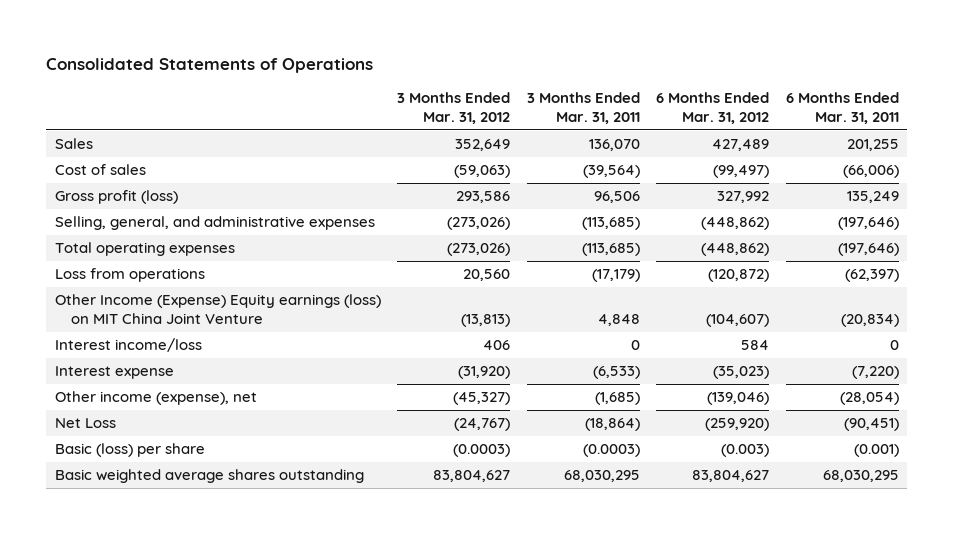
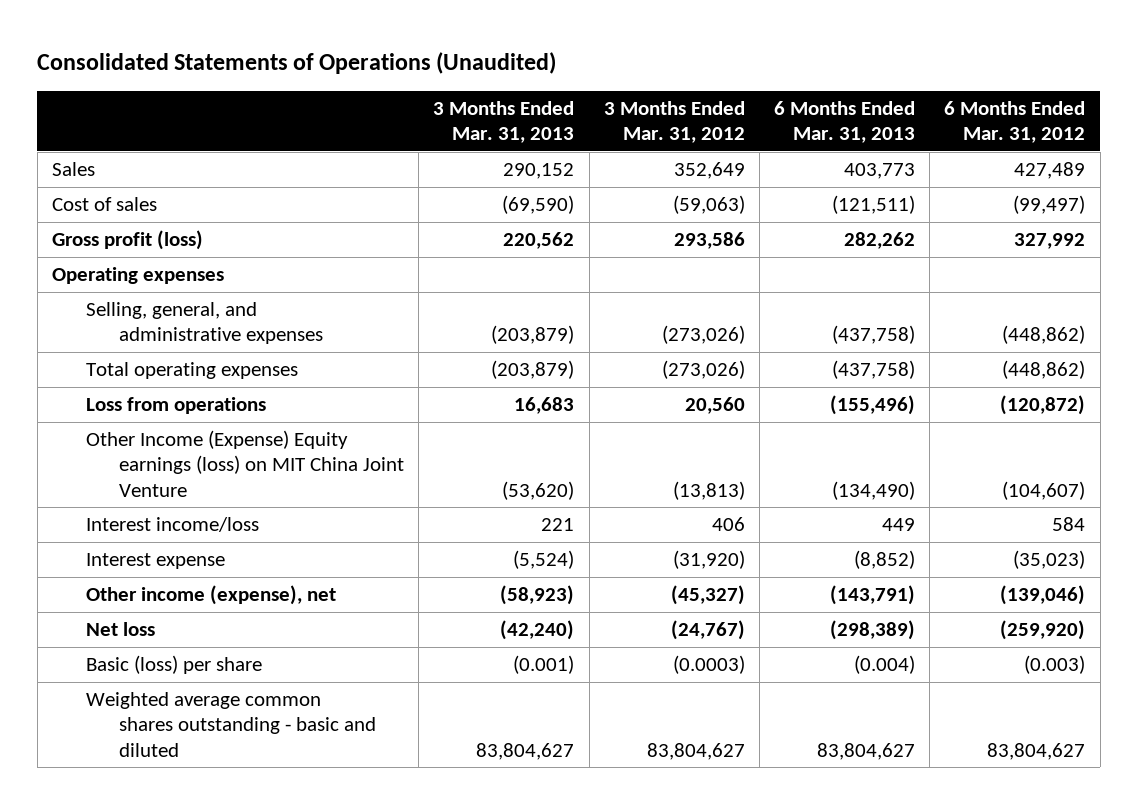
[46,57,374,73] Consolidated Statements of Operations -> [37,51,557,74] Consolidated Statements of Operations (Unaudited)
[526,91,640,124] 3 Months Ended Mar. 31, 2011 -> none
[785,91,899,124] 6 Months Ended Mar. 31, 2011 -> none
none -> [433,101,575,144] 3 Months Ended Mar. 31, 2013
none -> [774,101,916,144] 6 Months Ended Mar. 31, 2013
none -> [52,267,225,285] Operating expenses
[54,418,116,429] Net Loss -> [85,622,155,637] Net loss
[54,469,364,484] Basic weighted average shares outstanding -> [85,692,377,757] Weighted average common shares outstanding - basic and diluted

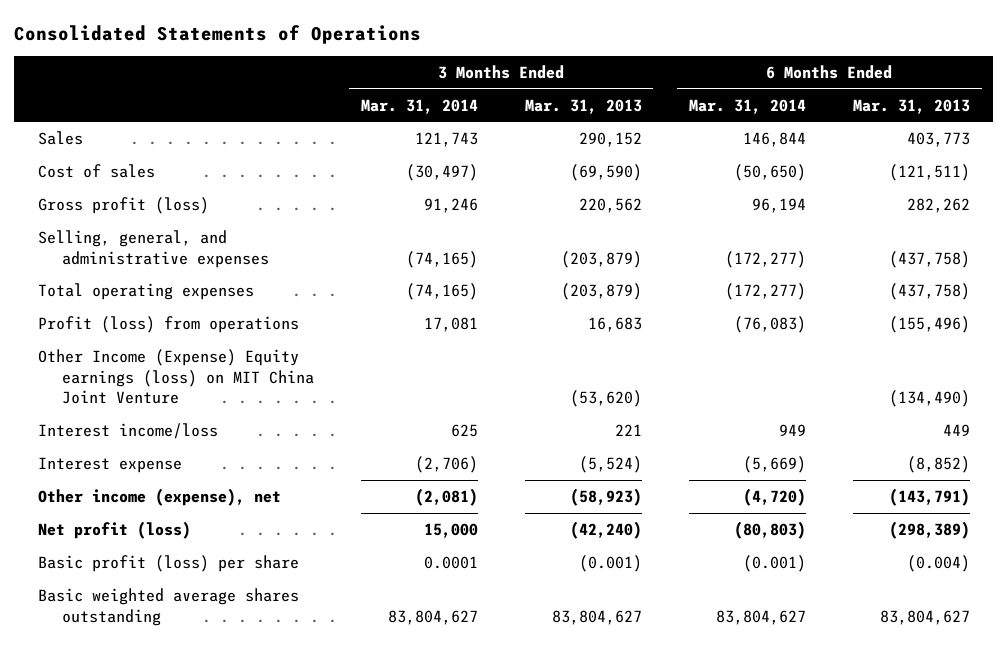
[37,51,557,74] Consolidated Statements of Operations (Unaudited) -> [14,24,422,44] Consolidated Statements of Operations
[603,101,745,144] 3 Months Ended Mar. 31, 2012 -> none
[944,101,1086,144] 6 Months Ended Mar. 31, 2012 -> none
none -> [360,98,478,114] Mar. 31, 2014
none -> [688,98,806,114] Mar. 31, 2014
[52,267,225,285] Operating expenses -> none
[85,397,266,415] Loss from operations -> [37,316,299,334] Profit (loss) from operations
[85,622,155,637] Net loss -> [37,521,191,540] Net profit (loss)
[85,655,262,675] Basic (loss) per share -> [37,555,299,573] Basic profit (loss) per share
[85,692,377,757] Weighted average common shares outstanding - basic and diluted -> [37,588,299,626] Basic weighted average shares outstanding

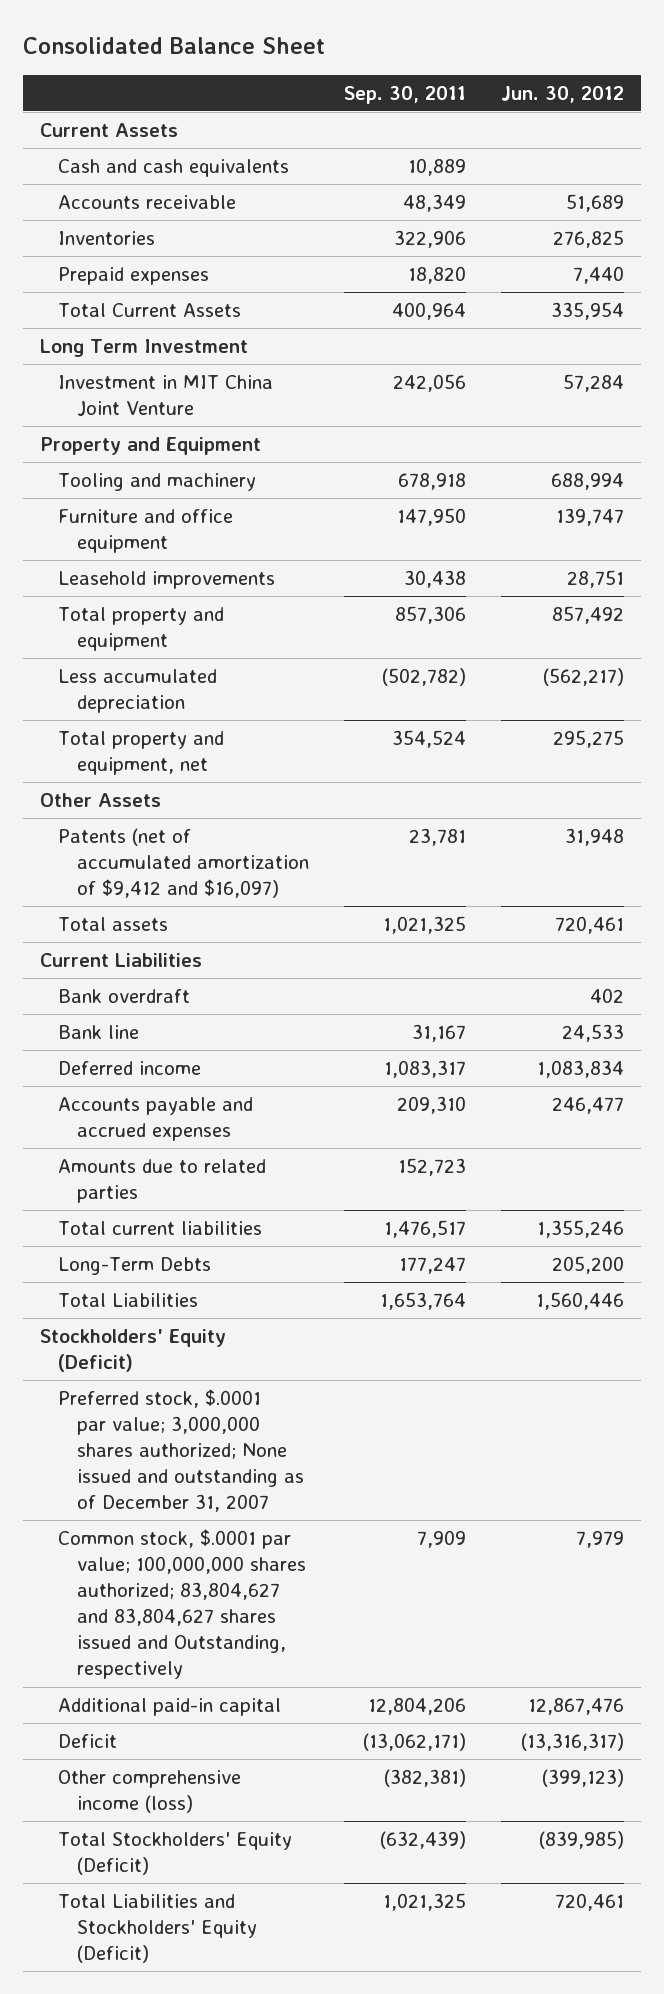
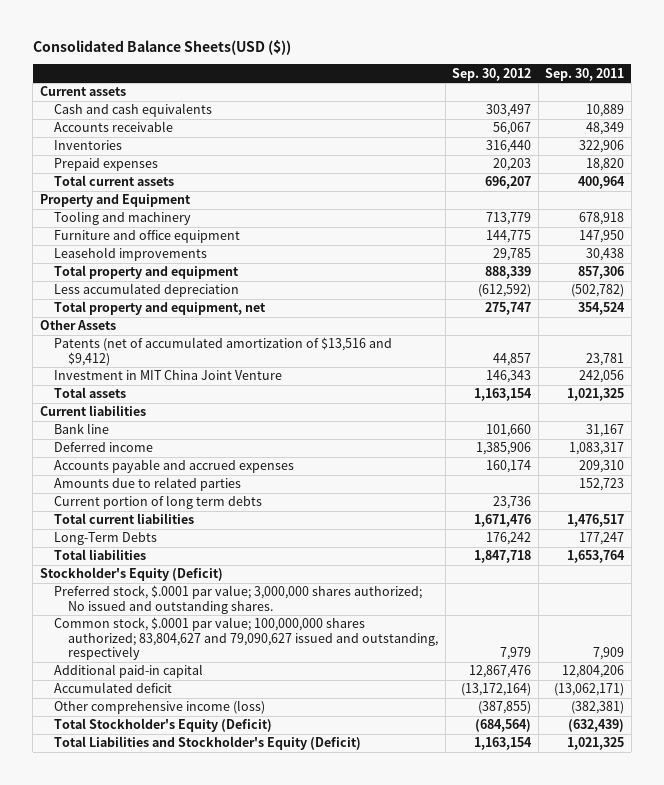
[22,37,325,55] Consolidated Balance Sheet -> [32,40,291,56] Consolidated Balance Sheets(USD ($))
[500,85,624,103] Jun. 30, 2012 -> none
none -> [452,67,532,81] Sep. 30, 2012
[39,123,178,138] Current Assets -> [39,86,126,97] Current assets
[39,339,248,358] Long Term Investment -> none
[58,303,242,318] Total Current Assets -> [54,175,175,187] Total current assets
[58,828,309,899] Patents (net of accumulated amortization of $9,412 and $16,097) -> [54,337,393,366] Patents (net of accumulated amortization of $13,516 and $9,412)
[58,375,274,417] Investment in MIT China Joint Venture -> [54,370,283,381] Investment in MIT China Joint Venture
[58,989,191,1004] Bank overdraft -> none
[39,953,202,968] Current Liabilities -> [39,405,146,417] Current liabilities
none -> [54,495,263,510] Current portion of long term debts
[58,1293,199,1308] Total Liabilities -> [54,549,147,561] Total liabilities
[39,1329,226,1373] Stockholders' Equity (Deficit) -> [39,567,223,582] Stockholder's Equity (Deficit)
[58,1389,304,1513] Preferred stock, $.0001 par value; 3,000,000 shares authorized; None issued and outstanding as of December 31, 2007 -> [54,585,423,614] Preferred stock, $.0001 par value; 3,000,000 shares authorized; No issued and outstanding shares.
[58,1529,306,1680] Common stock, $.0001 par value; 100,000,000 shares authorized; 83,804,627 and 83,804,627 shares issued and Outstanding, respectively -> [54,617,439,661] Common stock, $.0001 par value; 100,000,000 shares authorized; 83,804,627 and 79,090,627 issued and outstanding, respectively
[58,1734,118,1749] Deficit -> [54,682,173,694] Accumulated deficit
[58,1832,293,1876] Total Stockholders' Equity (Deficit) -> [54,718,273,733] Total Stockholder's Equity (Deficit)
[58,1894,257,1964] Total Liabilities and Stockholders' Equity (Deficit) -> [54,736,362,751] Total Liabilities and Stockholder's Equity (Deficit)

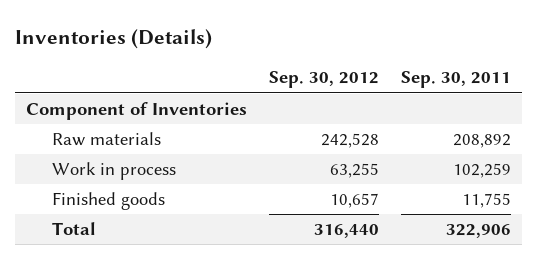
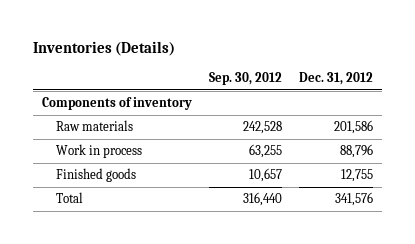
[401,71,512,89] Sep. 30, 2011 -> none
none -> [298,72,373,86] Dec. 31, 2012
[26,102,248,121] Component of Inventories -> [41,97,192,111] Components of inventory

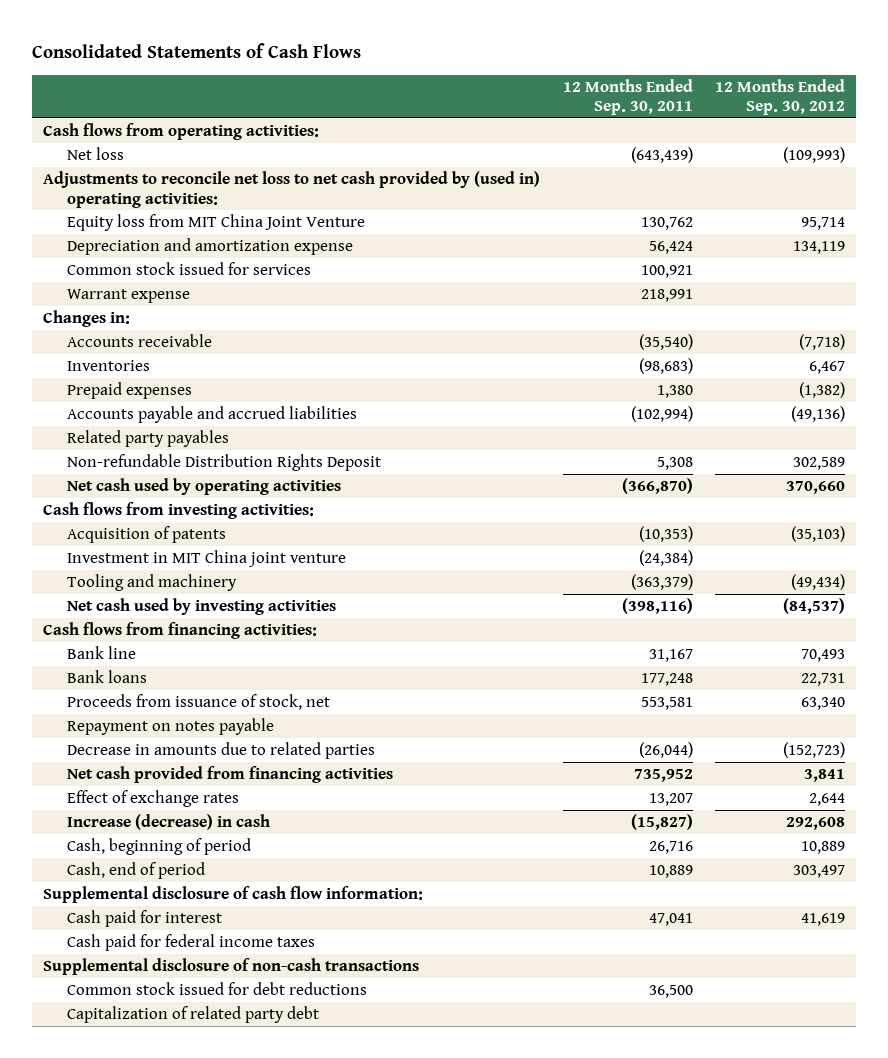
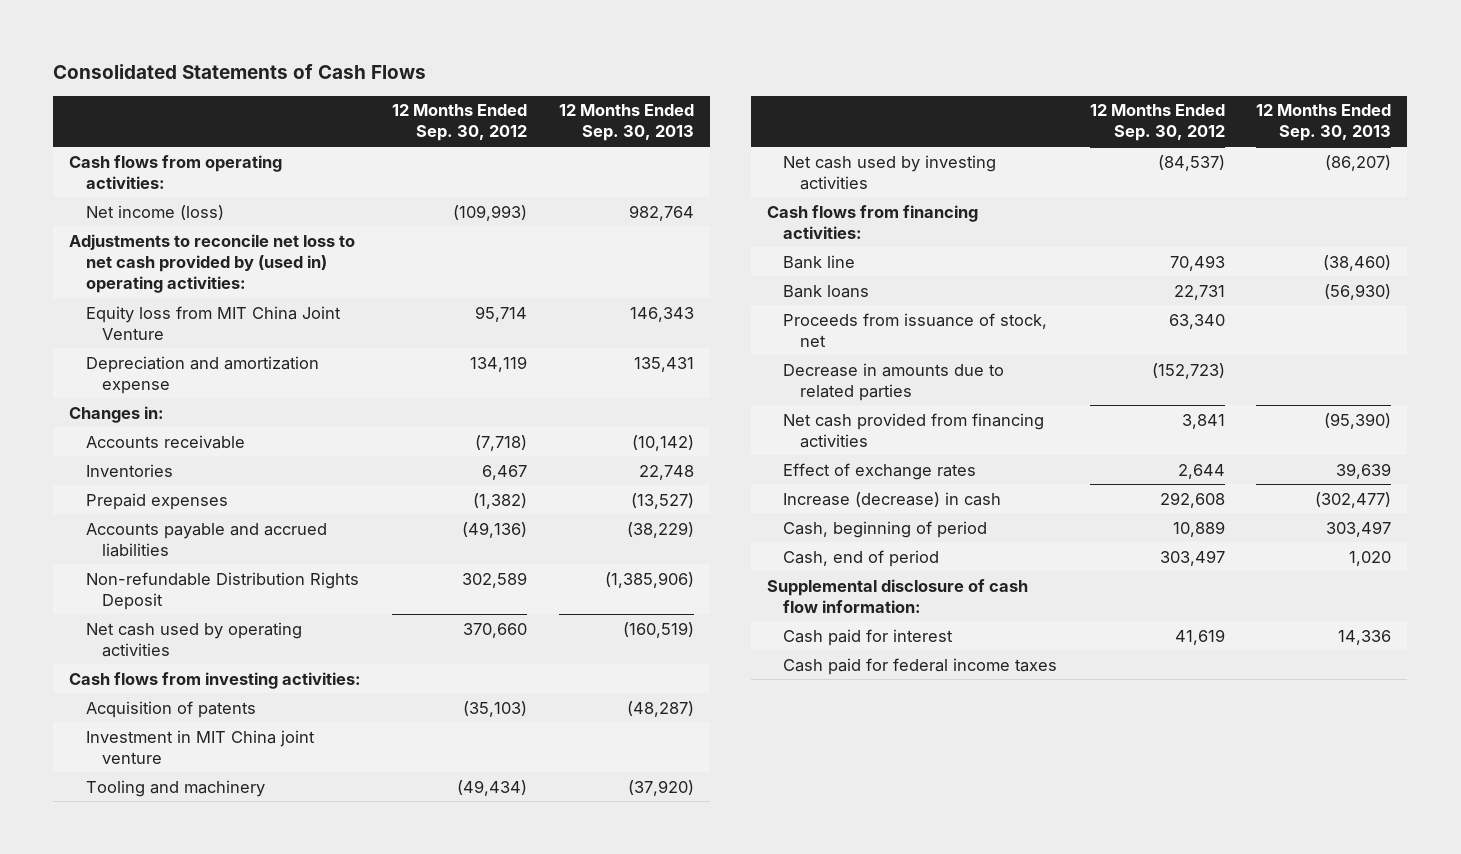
[562,78,693,116] 12 Months Ended Sep. 30, 2011 -> none
none -> [558,104,694,142] 12 Months Ended Sep. 30, 2013
[67,147,125,161] Net loss -> [85,204,224,220] Net income (loss)
[67,262,312,276] Common stock issued for services -> none
[67,289,191,304] Warrant expense -> none
[67,430,230,448] Related party payables -> none
[67,718,275,736] Repayment on notes payable -> none
[43,958,420,976] Supplemental disclosure of non-cash transactions -> none
[67,982,368,996] Common stock issued for debt reductions -> none
[67,1006,320,1024] Capitalization of related party debt -> none

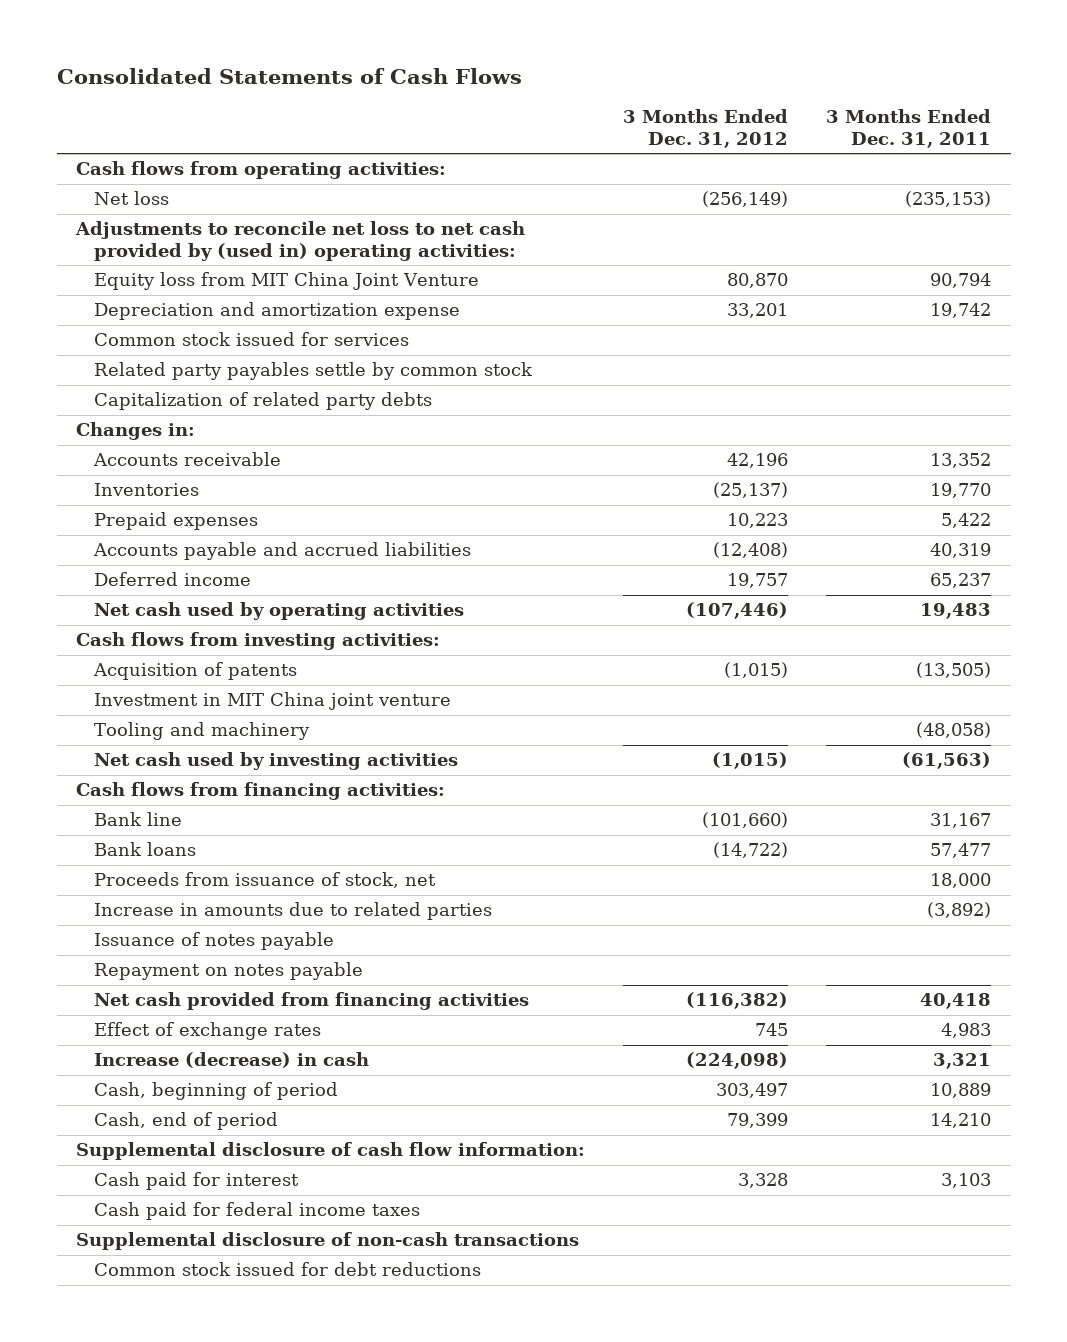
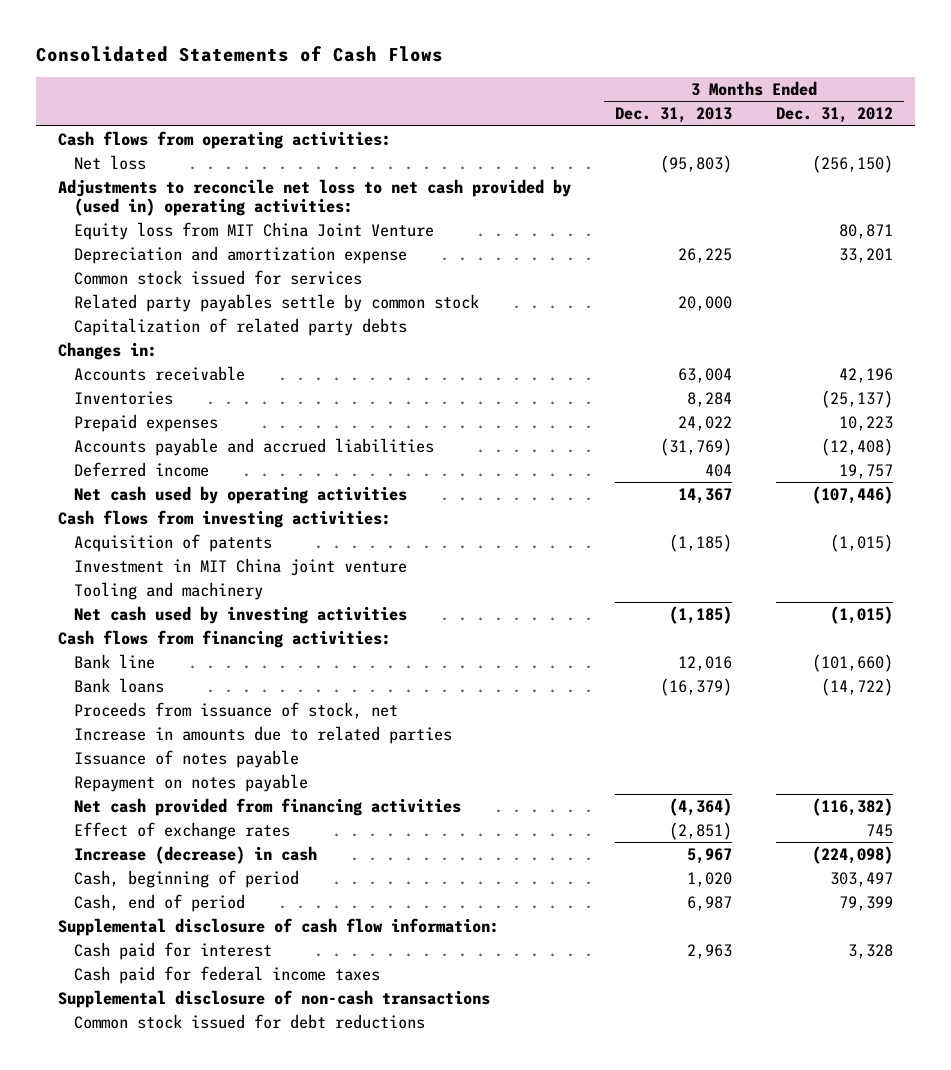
[826,109,992,148] 3 Months Ended Dec. 31, 2011 -> none
none -> [614,107,732,124] Dec. 31, 2013
[702,191,789,208] (256,149) -> [811,154,893,173] (256,150)
[727,273,789,289] 80,870 -> [838,223,893,239] 80,871

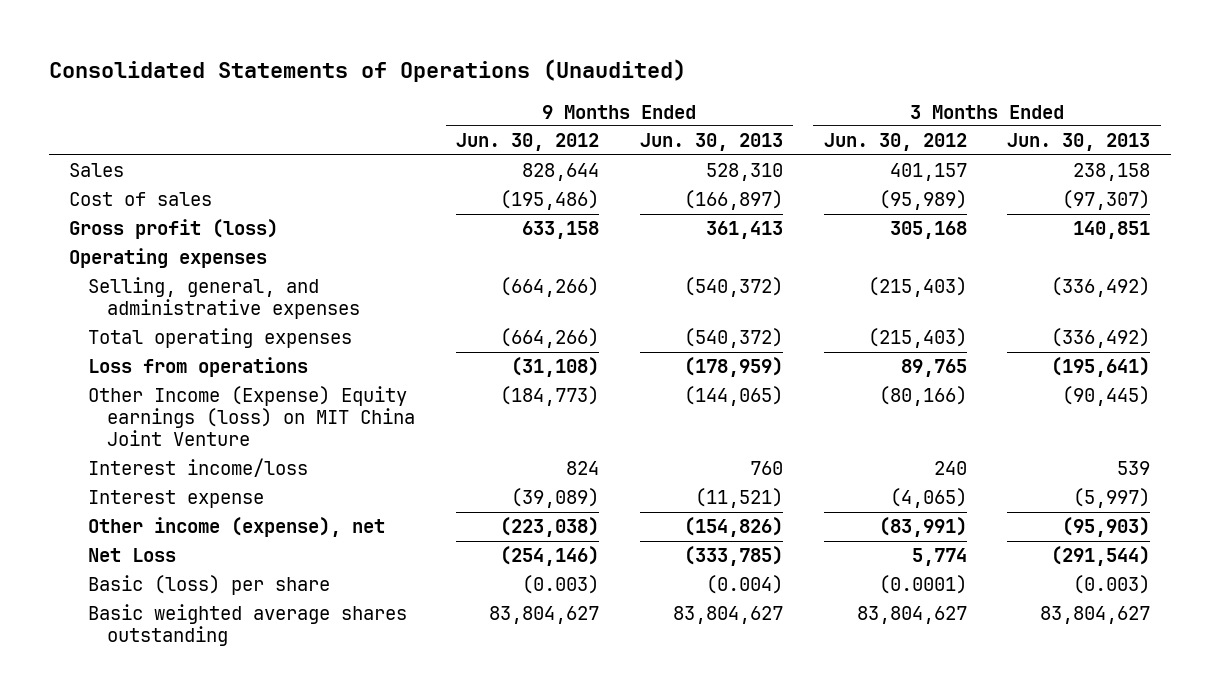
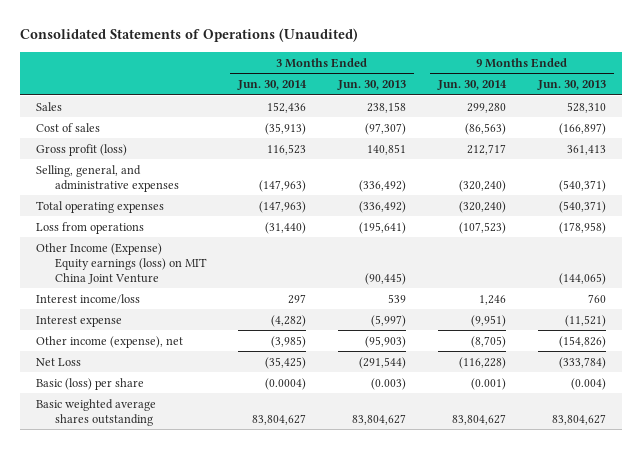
[456,133,600,152] Jun. 30, 2012 -> none
[823,133,967,152] Jun. 30, 2012 -> none
none -> [237,80,308,91] Jun. 30, 2014
none -> [436,80,507,91] Jun. 30, 2014
[69,248,268,269] Operating expenses -> none
[683,277,783,298] (540,372) -> [558,179,606,192] (540,371)
[683,328,783,349] (540,372) -> [558,200,606,213] (540,371)
[683,357,783,378] (178,959) -> [558,221,606,234] (178,958)
[683,546,783,567] (333,785) -> [558,356,606,369] (333,784)

